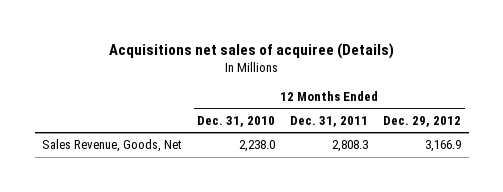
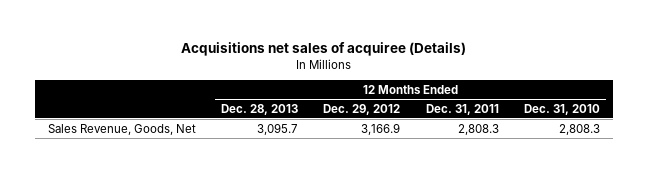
none -> [221,103,299,115] Dec. 28, 2013
[239,140,276,153] 2,238.0 -> [559,123,601,135] 2,808.3

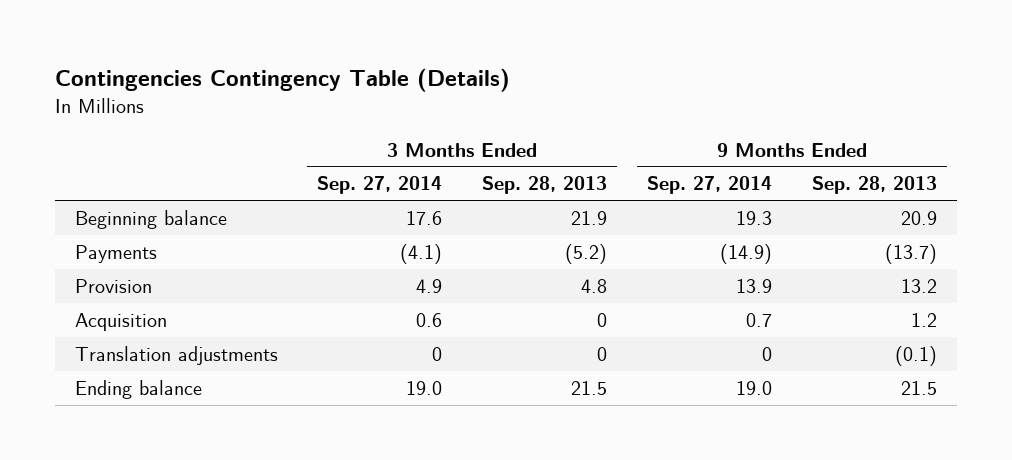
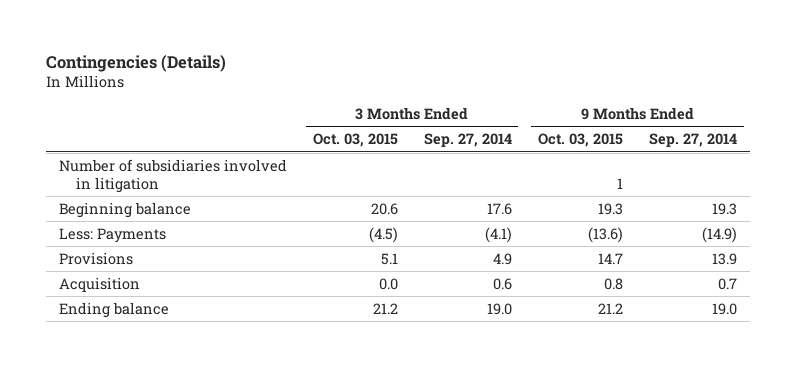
[54,67,510,92] Contingencies Contingency Table (Details) -> [45,54,226,72] Contingencies (Details)
[482,176,608,195] Sep. 28, 2013 -> none
[812,176,938,195] Sep. 28, 2013 -> none
none -> [312,133,398,148] Oct. 03, 2015
none -> [538,133,624,148] Oct. 03, 2015
none -> [58,158,287,193] Number of subsidiaries involved in litigation
[74,244,157,263] Payments -> [58,227,166,243] Less: Payments
[74,278,152,293] Provision -> [58,251,133,265] Provisions
[74,345,278,365] Translation adjustments -> none

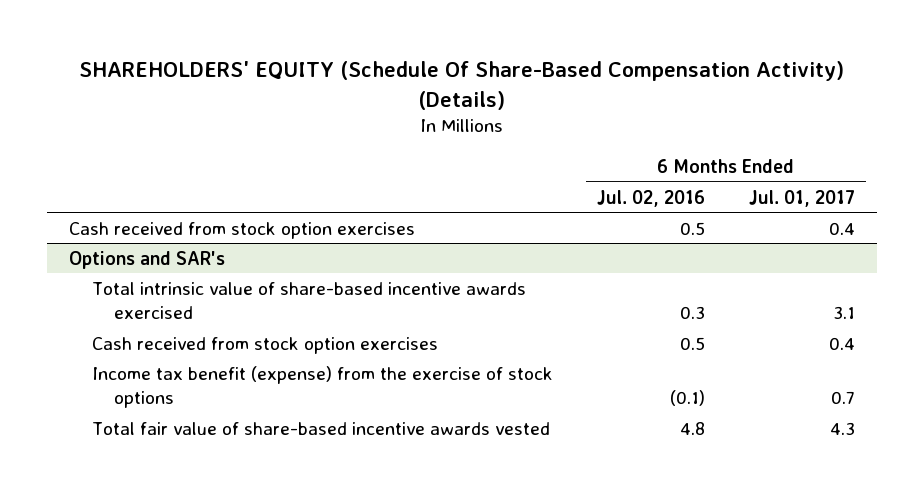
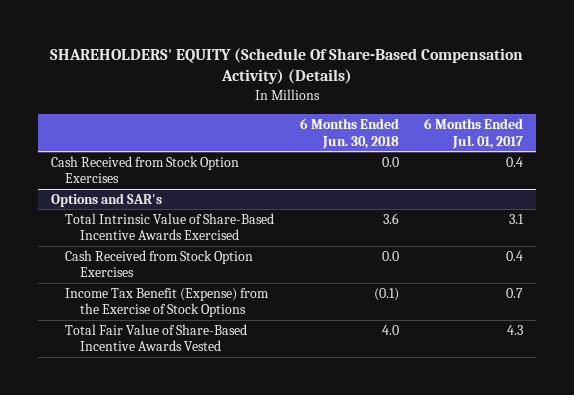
[596,189,705,207] Jul. 02, 2016 -> none
none -> [299,118,399,149] 6 Months Ended Jun. 30, 2018
[69,221,416,239] Cash received from stock option exercises -> [50,155,239,184] Cash Received from Stock Option Exercises
[91,281,526,320] Total intrinsic value of share-based incentive awards exercised -> [65,212,275,241] Total Intrinsic Value of Share-Based Incentive Awards Exercised
[91,336,438,354] Cash received from stock option exercises -> [65,249,254,278] Cash Received from Stock Option Exercises
[91,365,553,409] Income tax benefit (expense) from the exercise of stock options -> [65,287,270,318] Income Tax Benefit (Expense) from the Exercise of Stock Options
[91,421,550,435] Total fair value of share-based incentive awards vested -> [65,323,248,352] Total Fair Value of Share-Based Incentive Awards Vested

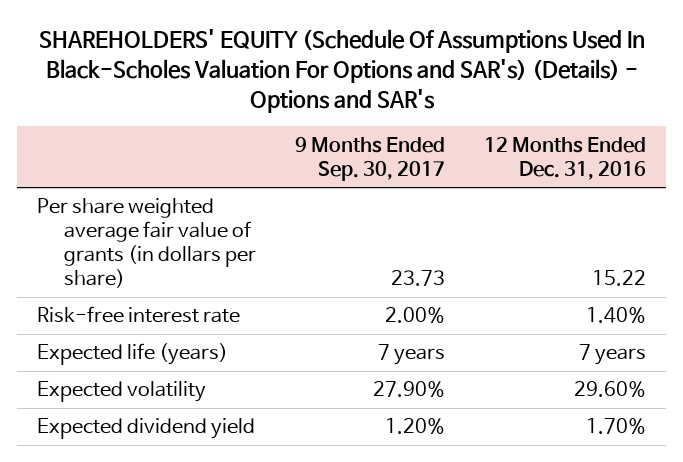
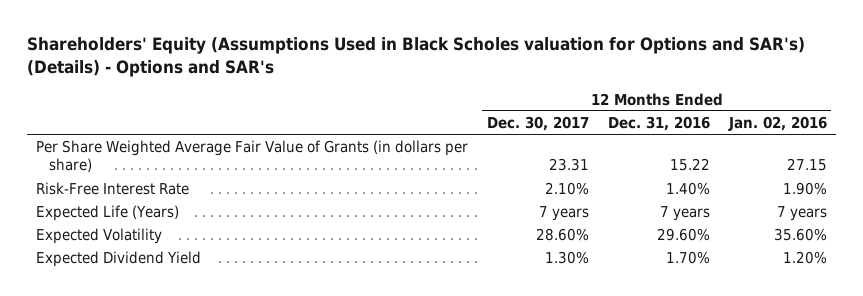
[38,29,645,114] SHAREHOLDERS' EQUITY (Schedule Of Assumptions Used In Black-Scholes Valuation For Options and SAR's) (Details) - Options and SAR's -> [26,36,805,77] Shareholders' Equity (Assumptions Used in Black Scholes valuation for Options and SAR's) (Details) - Options and SAR's
[295,136,446,181] 9 Months Ended Sep. 30, 2017 -> none
none -> [487,115,590,131] Dec. 30, 2017
none -> [727,115,827,131] Jan. 02, 2016
[36,198,257,289] Per share weighted average fair value of grants (in dollars per share) -> [36,140,469,173] Per Share Weighted Average Fair Value of Grants (in dollars per share)
[36,306,240,324] Risk-free interest rate -> [36,182,190,196] Risk-Free Interest Rate
[36,343,228,366] Expected life (years) -> [36,205,180,222] Expected Life (Years)
[36,381,206,403] Expected volatility -> [36,228,163,245] Expected Volatility
[36,418,255,440] Expected dividend yield -> [36,251,202,268] Expected Dividend Yield

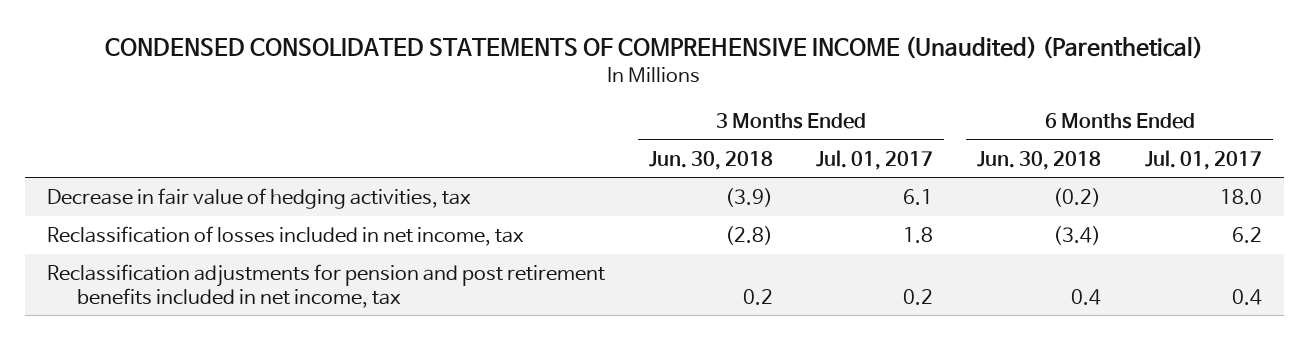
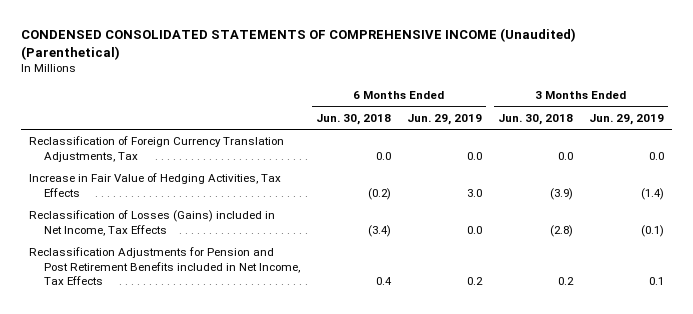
[816,149,934,170] Jul. 01, 2017 -> none
[1145,149,1263,170] Jul. 01, 2017 -> none
none -> [406,113,482,125] Jun. 29, 2019
none -> [589,113,665,125] Jun. 29, 2019
none -> [29,136,285,162] Reclassification of Foreign Currency Translation Adjustments, Tax
[46,188,471,210] Decrease in fair value of hedging activities, tax -> [29,173,282,197] Increase in Fair Value of Hedging Activities, Tax Effects
[46,226,524,247] Reclassification of losses included in net income, tax -> [29,210,276,236] Reclassification of Losses (Gains) included in Net Income, Tax Effects
[46,264,605,308] Reclassification adjustments for pension and post retirement benefits included in net income, tax -> [29,247,300,286] Reclassification Adjustments for Pension and Post Retirement Benefits included in Net Income, Tax Effects

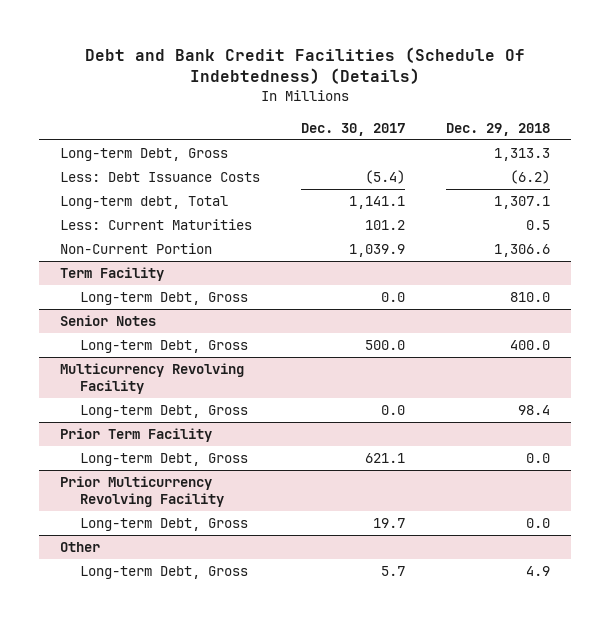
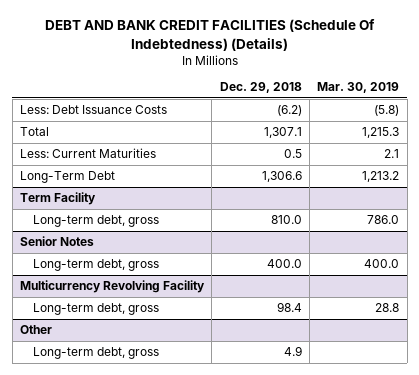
[84,46,525,85] Debt and Bank Credit Facilities (Schedule Of Indebtedness) (Details) -> [44,19,375,51] DEBT AND BANK CREDIT FACILITIES (Schedule Of Indebtedness) (Details)
[300,122,405,136] Dec. 30, 2017 -> none
none -> [317,82,400,94] Mar. 30, 2019
[59,148,228,162] Long-term Debt, Gross -> none
[59,196,228,210] Long-term debt, Total -> [19,127,49,137] Total
[59,243,212,255] Non-Current Portion -> [19,171,115,184] Long-Term Debt
[79,292,248,306] Long-term Debt, Gross -> [32,215,159,228] Long-term debt, gross
[79,340,248,354] Long-term Debt, Gross -> [32,259,159,272] Long-term debt, gross
[59,428,212,443] Prior Term Facility -> none
[79,453,248,467] Long-term Debt, Gross -> none
[59,476,224,508] Prior Multicurrency Revolving Facility -> none
[79,518,248,532] Long-term Debt, Gross -> none
[79,405,248,419] Long-term Debt, Gross -> [32,303,159,316] Long-term debt, gross
[79,566,248,580] Long-term Debt, Gross -> [32,347,159,360] Long-term debt, gross

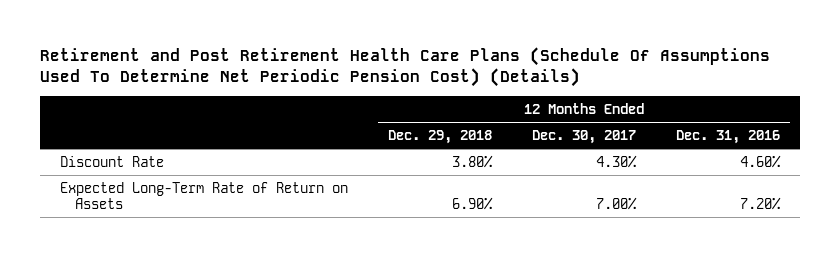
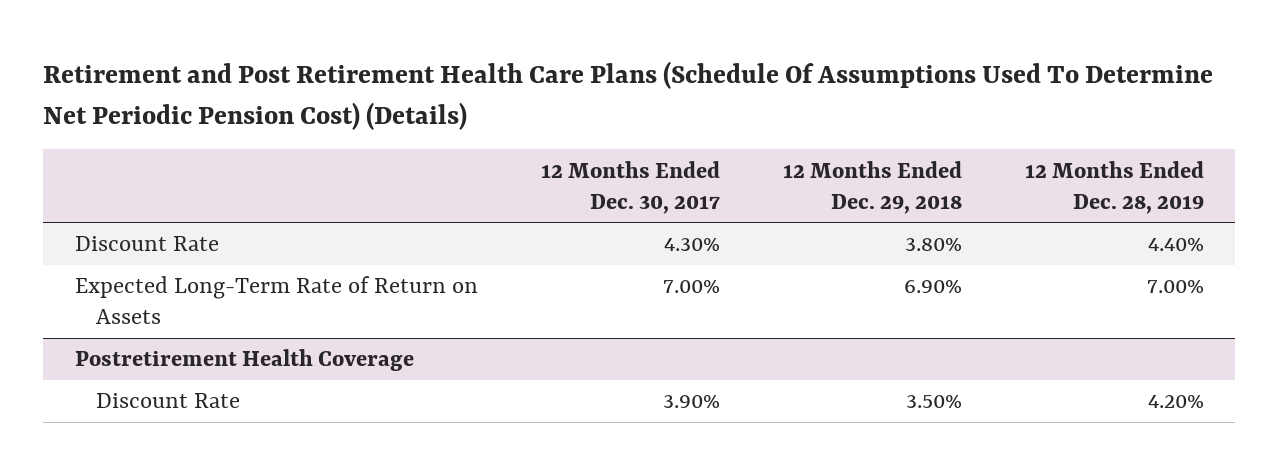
[676,130,781,145] Dec. 31, 2016 -> none
none -> [1024,160,1204,214] 12 Months Ended Dec. 28, 2019
none -> [74,349,414,372] Postretirement Health Coverage
none -> [95,393,240,409] Discount Rate

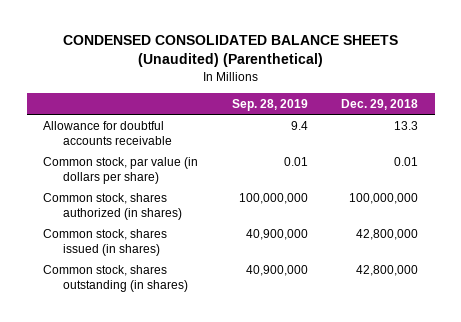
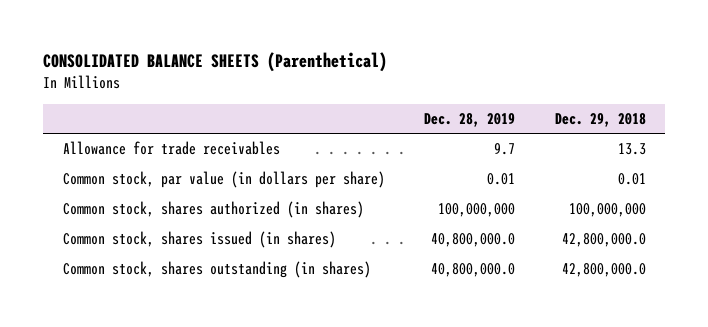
[62,35,398,68] CONDENSED CONSOLIDATED BALANCE SHEETS (Unaudited) (Parenthetical) -> [43,52,388,73] CONSOLIDATED BALANCE SHEETS (Parenthetical)
[231,98,308,111] Sep. 28, 2019 -> none
none -> [424,112,516,127] Dec. 28, 2019
[43,120,172,145] Allowance for doubtful accounts receivable -> [62,141,280,156] Allowance for trade receivables
[356,228,419,240] 42,800,000 -> [561,233,646,248] 42,800,000.0
[356,264,419,276] 42,800,000 -> [561,263,646,278] 42,800,000.0

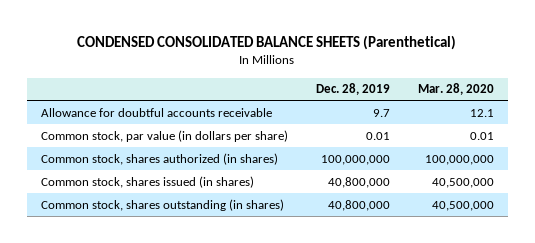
[43,52,388,73] CONSOLIDATED BALANCE SHEETS (Parenthetical) -> [77,34,457,50] CONDENSED CONSOLIDATED BALANCE SHEETS (Parenthetical)
[554,112,646,127] Dec. 29, 2018 -> none
none -> [418,83,495,96] Mar. 28, 2020
[62,141,280,156] Allowance for trade receivables -> [40,107,272,117] Allowance for doubtful accounts receivable
[431,233,516,248] 40,800,000.0 -> [327,176,390,188] 40,800,000
[431,263,516,278] 40,800,000.0 -> [327,199,390,211] 40,800,000

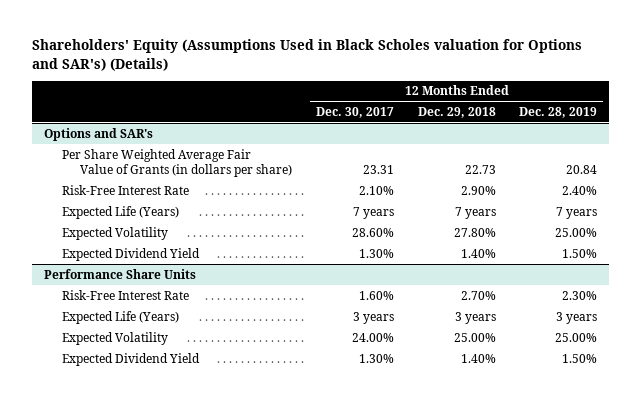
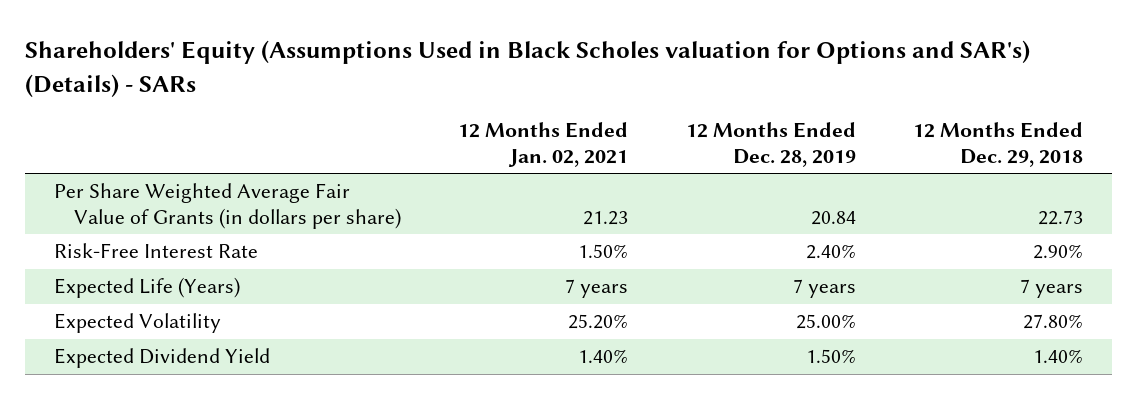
[31,39,582,71] Shareholders' Equity (Assumptions Used in Black Scholes valuation for Options and SAR's) (Details) -> [25,40,1031,97] Shareholders' Equity (Assumptions Used in Black Scholes valuation for Options and SAR's) (Details) - SARs
[315,106,394,118] Dec. 30, 2017 -> none
none -> [458,122,629,167] 12 Months Ended Jan. 02, 2021
[43,127,153,141] Options and SAR's -> none
[43,268,196,279] Performance Share Units -> none
[61,289,189,300] Risk-Free Interest Rate -> none
[61,310,179,324] Expected Life (Years) -> none
[61,331,168,345] Expected Volatility -> none
[61,352,200,366] Expected Dividend Yield -> none

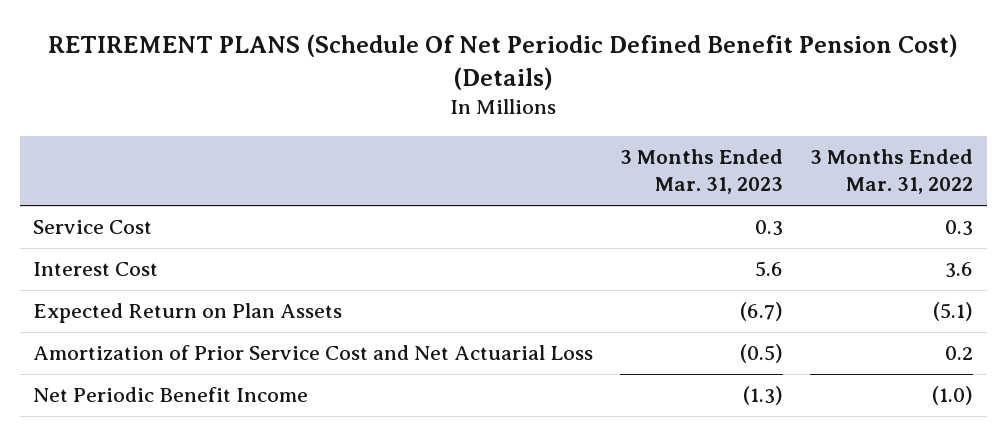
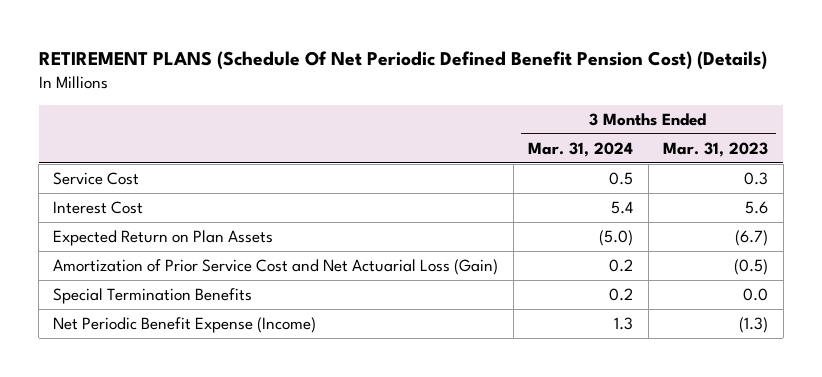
[810,148,974,195] 3 Months Ended Mar. 31, 2022 -> none
none -> [528,141,634,157] Mar. 31, 2024
[33,345,594,361] Amortization of Prior Service Cost and Net Actuarial Loss -> [53,259,499,276] Amortization of Prior Service Cost and Net Actuarial Loss (Gain)
none -> [53,288,253,305] Special Termination Benefits
[33,387,309,403] Net Periodic Benefit Income -> [53,317,317,334] Net Periodic Benefit Expense (Income)

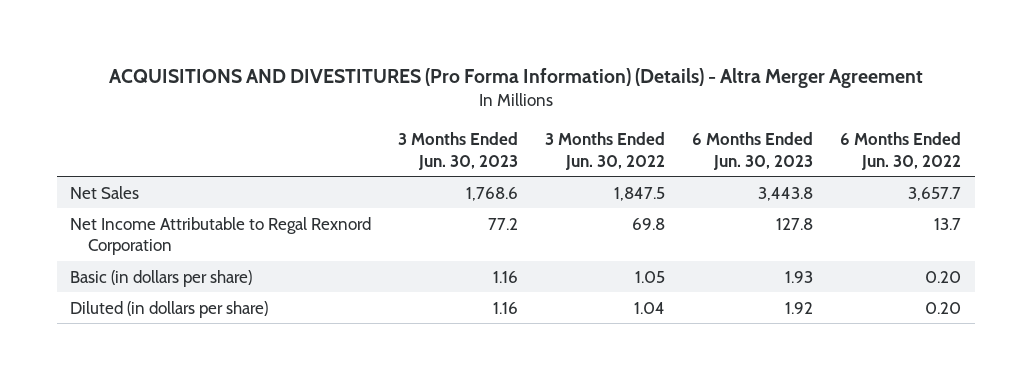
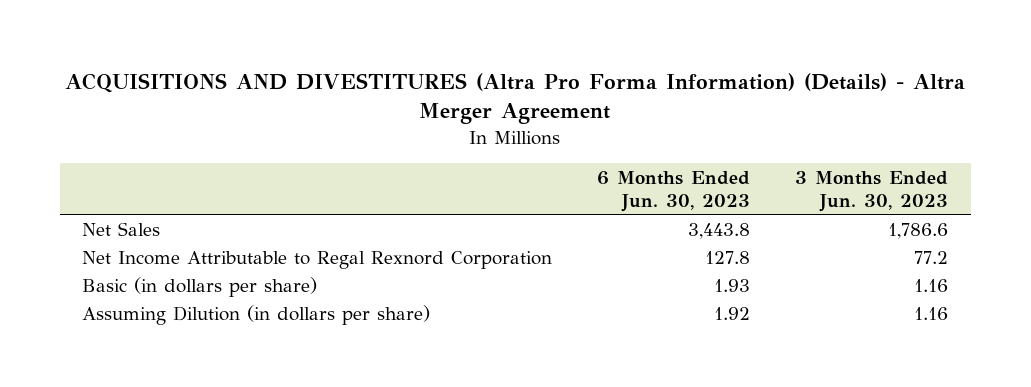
[108,68,923,89] ACQUISITIONS AND DIVESTITURES (Pro Forma Information) (Details) - Altra Merger Agreement -> [65,73,966,125] ACQUISITIONS AND DIVESTITURES (Altra Pro Forma Information) (Details) - Altra Merger Agreement
[545,131,666,170] 3 Months Ended Jun. 30, 2022 -> none
[840,131,962,170] 6 Months Ended Jun. 30, 2022 -> none
[466,186,519,201] 1,768.6 -> [888,222,949,239] 1,786.6
[70,300,269,318] Diluted (in dollars per share) -> [82,304,431,325] Assuming Dilution (in dollars per share)

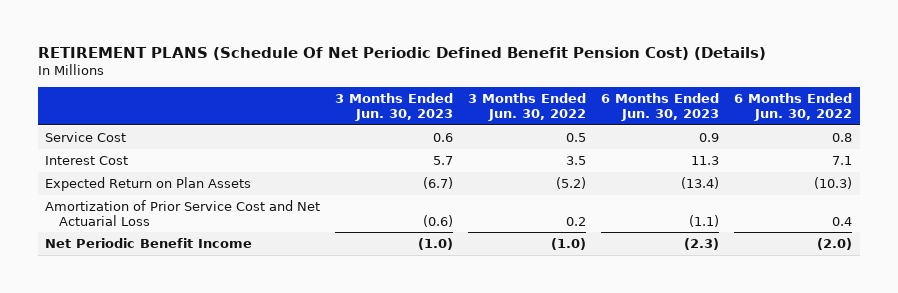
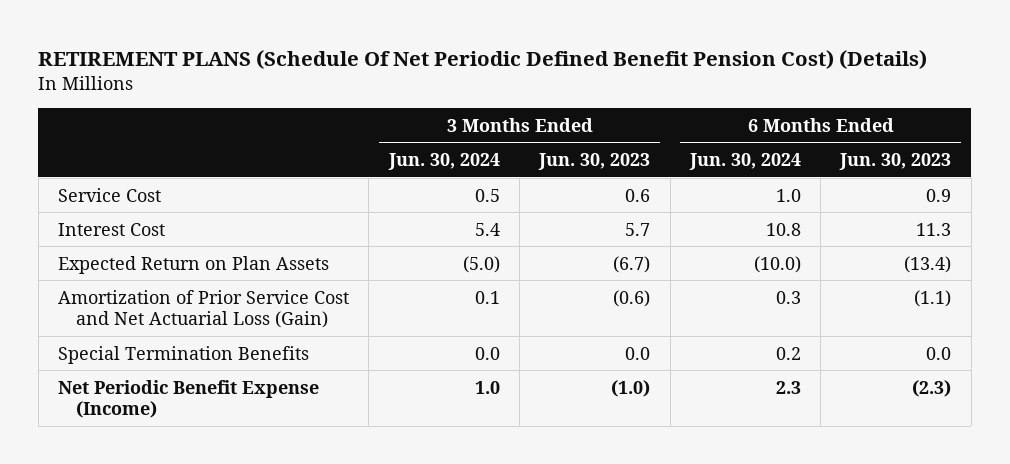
[468,93,587,121] 3 Months Ended Jun. 30, 2022 -> none
[734,93,853,121] 6 Months Ended Jun. 30, 2022 -> none
none -> [387,152,500,170] Jun. 30, 2024
none -> [688,152,801,170] Jun. 30, 2024
[45,199,321,226] Amortization of Prior Service Cost and Net Actuarial Loss -> [58,289,350,329] Amortization of Prior Service Cost and Net Actuarial Loss (Gain)
none -> [58,345,310,364] Special Termination Benefits
[45,237,253,248] Net Periodic Benefit Income -> [58,379,320,419] Net Periodic Benefit Expense (Income)

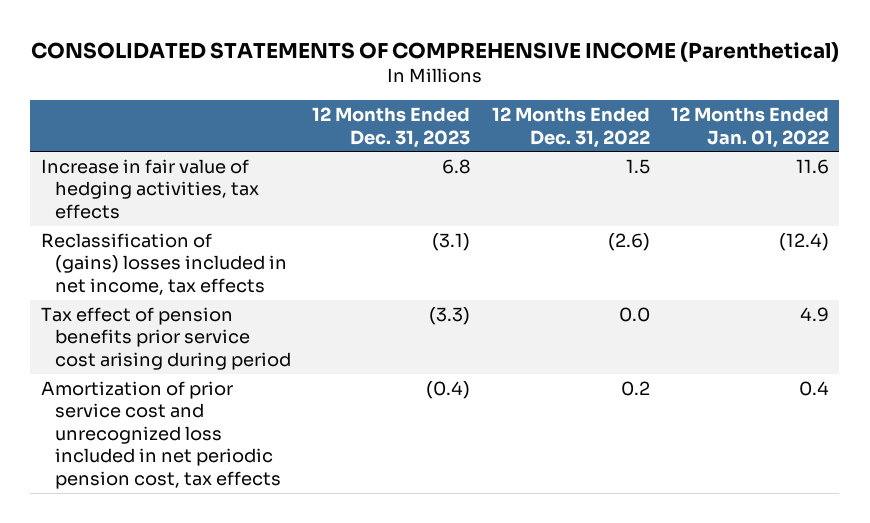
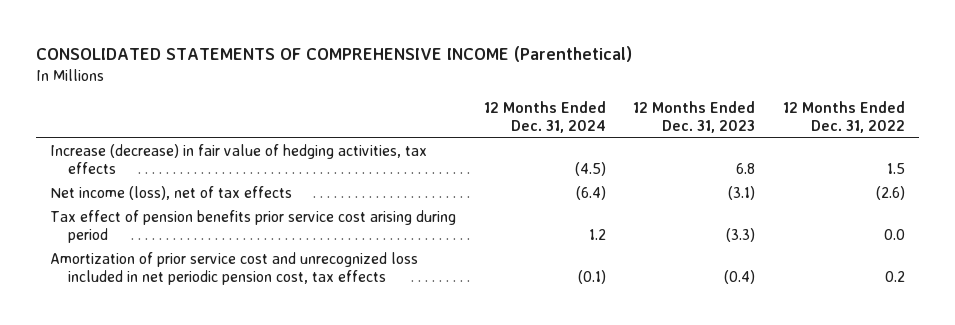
[670,107,829,148] 12 Months Ended Jan. 01, 2022 -> none
none -> [483,100,606,133] 12 Months Ended Dec. 31, 2024
[40,158,260,219] Increase in fair value of hedging activities, tax effects -> [50,144,428,175] Increase (decrease) in fair value of hedging activities, tax effects
[40,232,288,295] Reclassification of (gains) losses included in net income, tax effects -> [50,186,293,201] Net income (loss), net of tax effects

